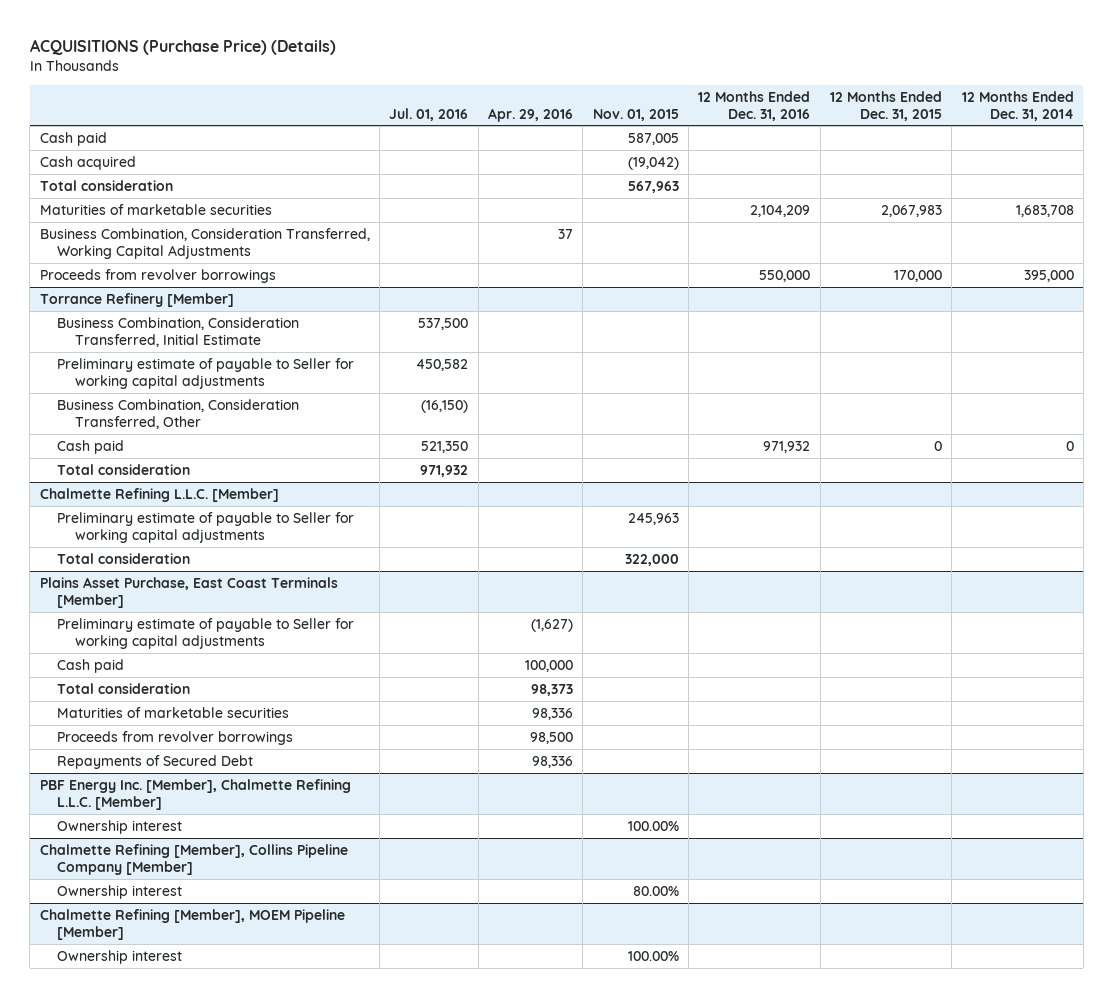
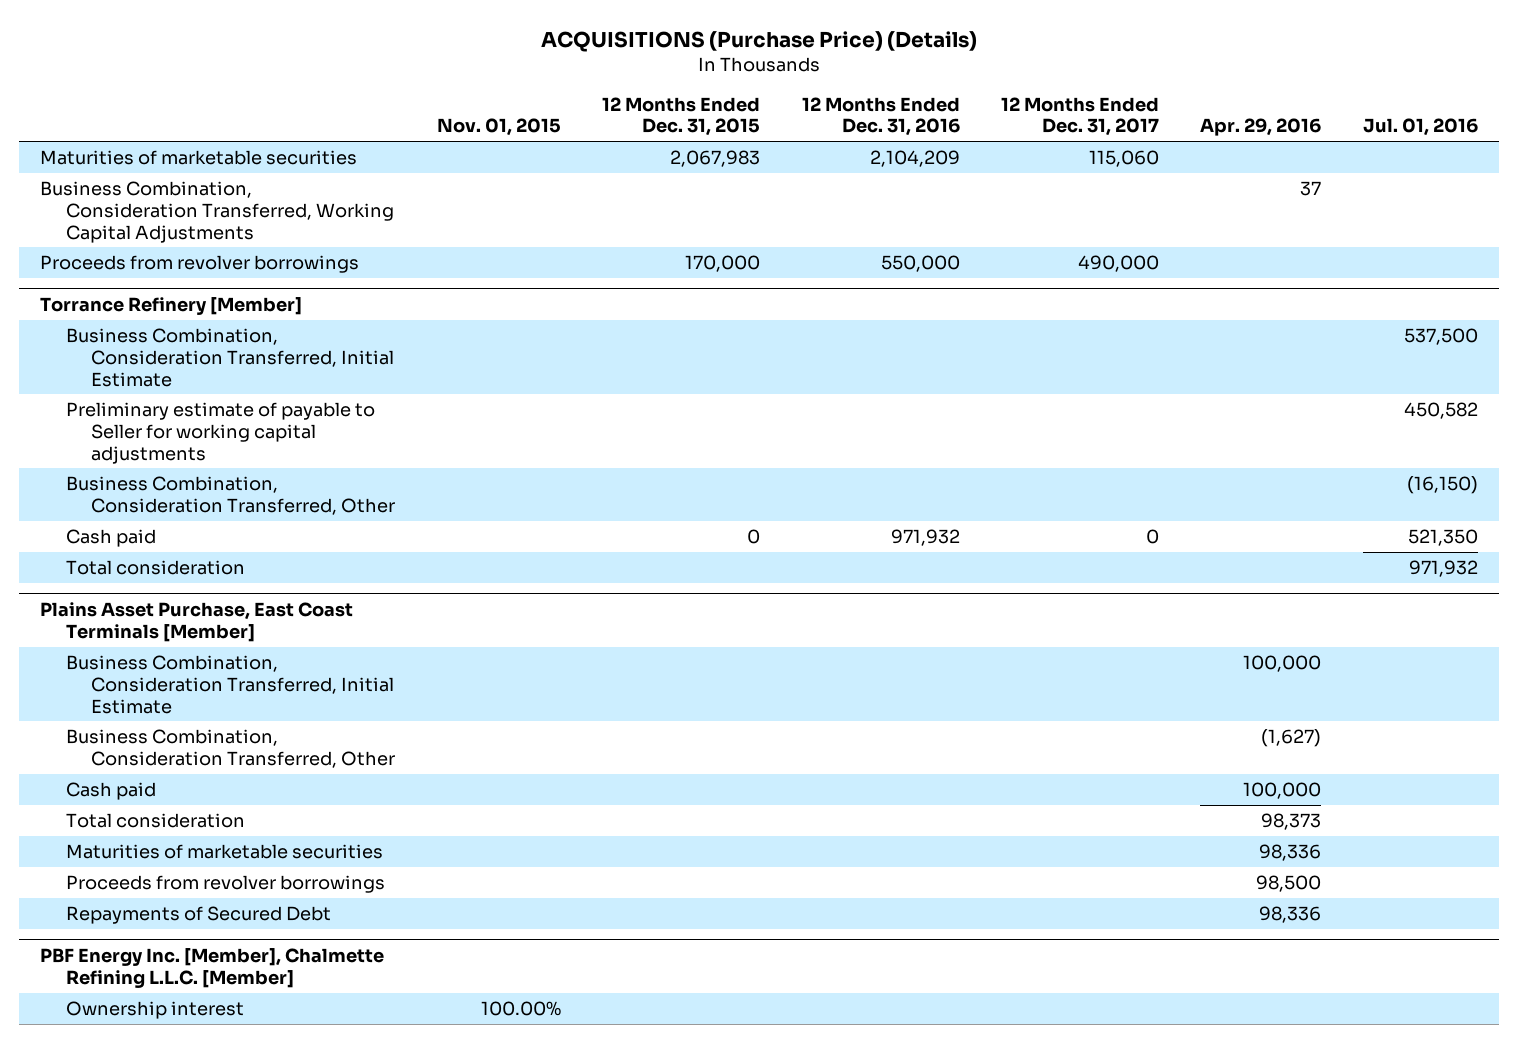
[961,90,1074,121] 12 Months Ended Dec. 31, 2014 -> none
none -> [1000,96,1159,137] 12 Months Ended Dec. 31, 2017
[39,131,107,146] Cash paid -> none
[39,155,136,170] Cash acquired -> none
[39,179,173,191] Total consideration -> none
[39,487,279,502] Chalmette Refining L.L.C. [Member] -> none
[57,511,355,543] Preliminary estimate of payable to Seller for working capital adjustments -> none
[57,552,191,564] Total consideration -> none
none -> [65,654,395,714] Business Combination, Consideration Transferred, Initial Estimate
[57,617,355,649] Preliminary estimate of payable to Seller for working capital adjustments -> [65,728,396,768] Business Combination, Consideration Transferred, Other
[39,843,348,875] Chalmette Refining [Member], Collins Pipeline Company [Member] -> none
[57,884,183,899] Ownership interest -> none
[39,908,345,940] Chalmette Refining [Member], MOEM Pipeline [Member] -> none
[57,949,183,964] Ownership interest -> none

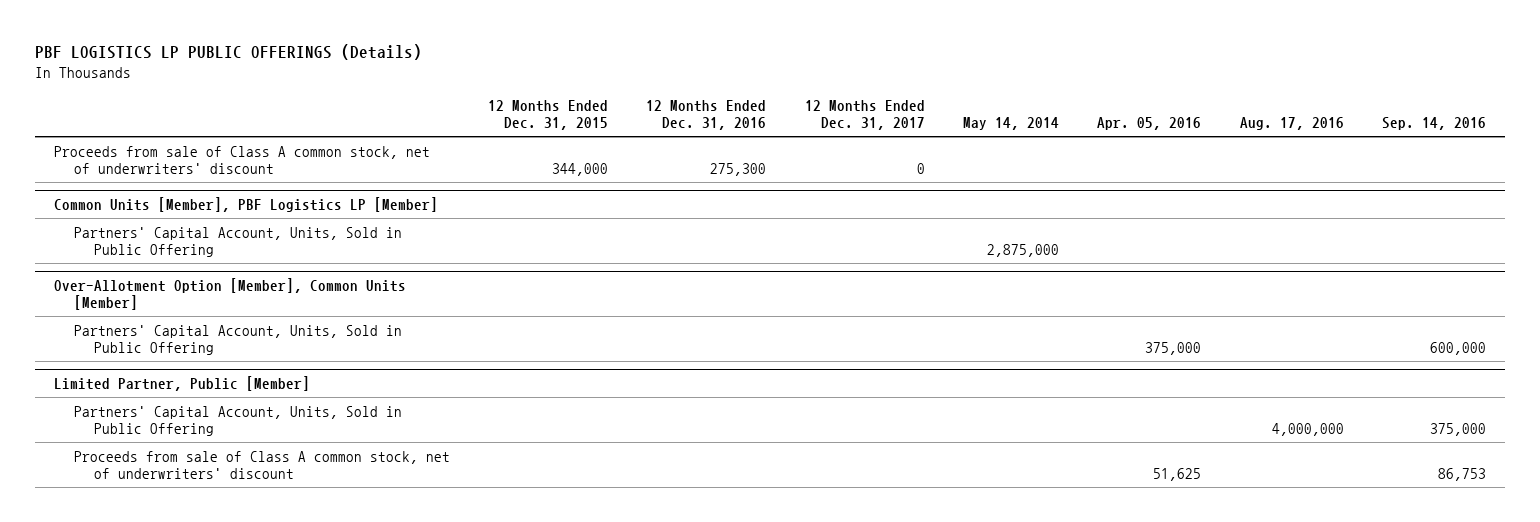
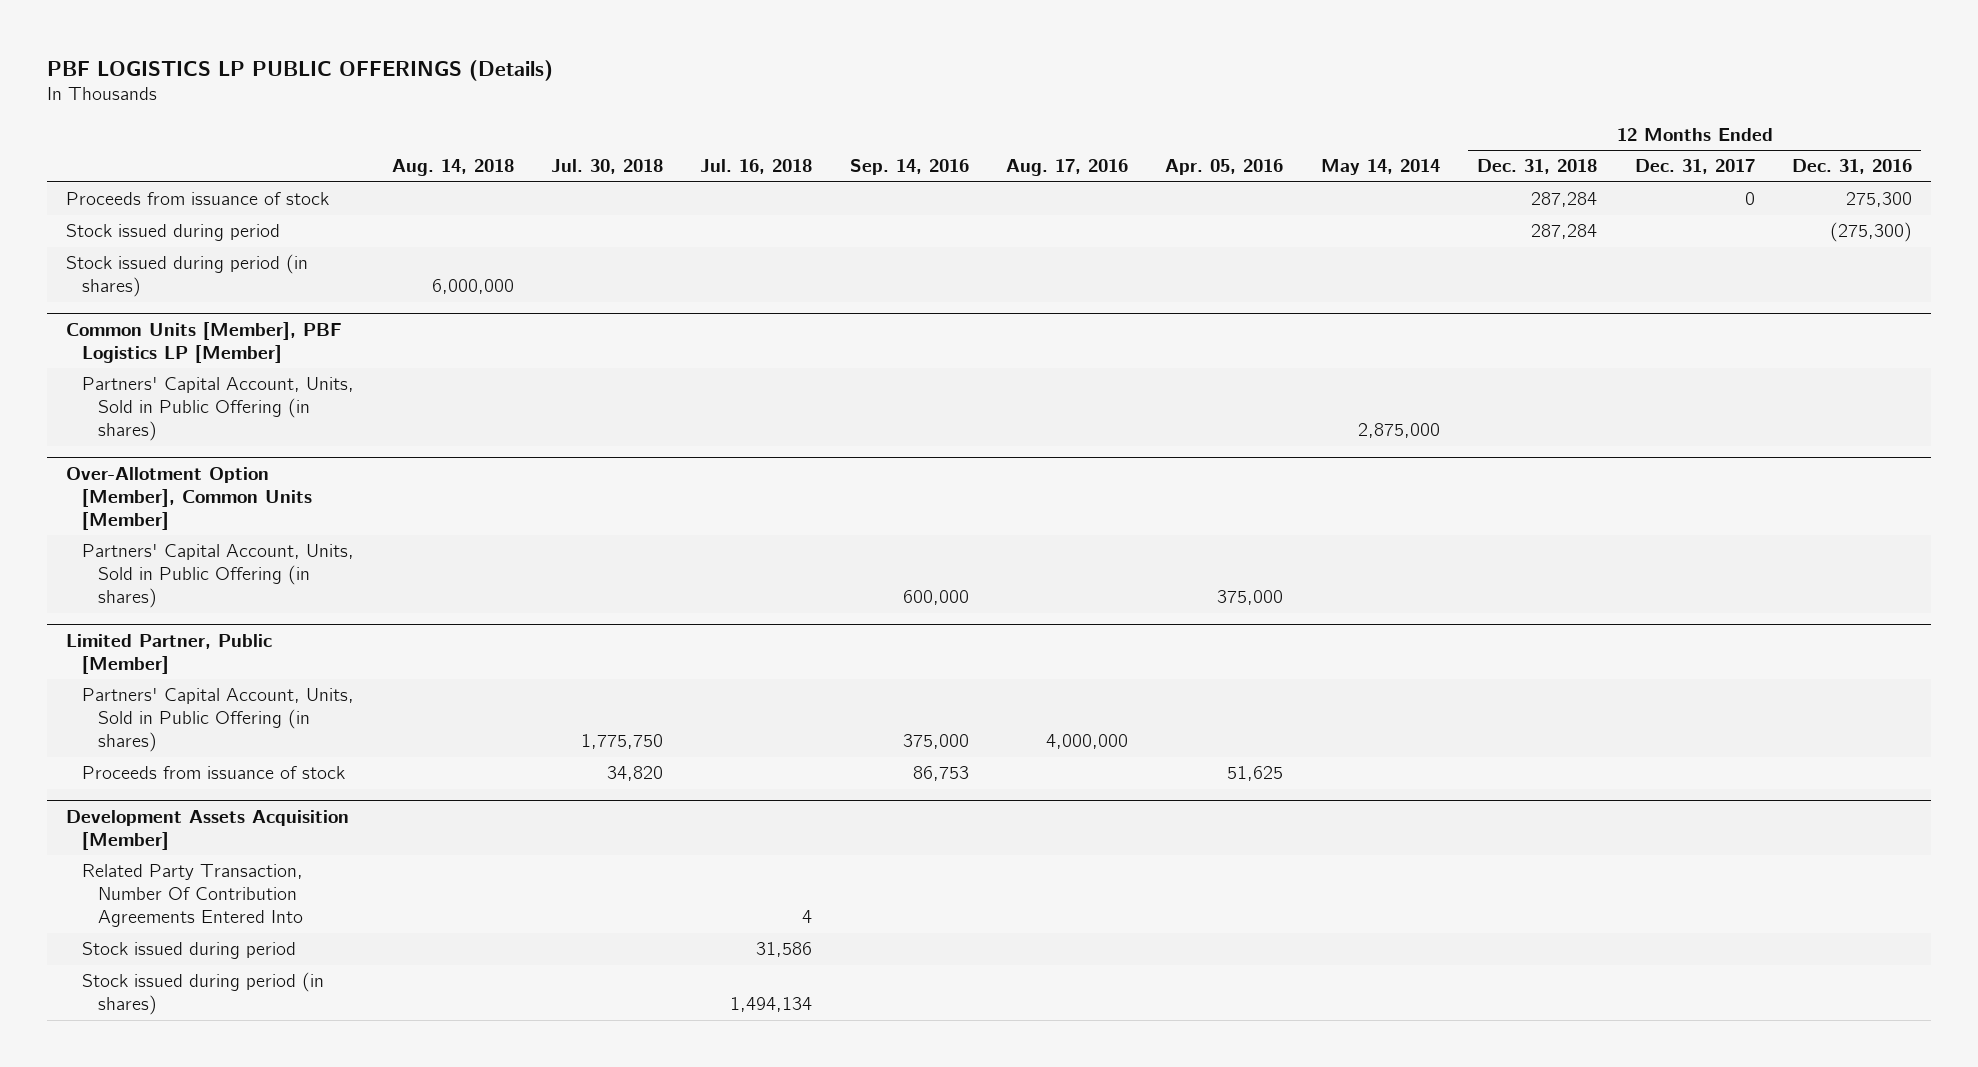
[488,100,609,131] 12 Months Ended Dec. 31, 2015 -> none
none -> [391,159,514,177] Aug. 14, 2018
none -> [550,159,663,175] Jul. 30, 2018
none -> [700,159,813,175] Jul. 16, 2018
none -> [1477,159,1598,175] Dec. 31, 2018
[53,145,430,174] Proceeds from sale of Class A common stock, net of underwriters' discount -> [65,192,329,206] Proceeds from issuance of stock
none -> [65,224,280,242] Stock issued during period
none -> [65,254,308,298] Stock issued during period (in shares)
[73,226,402,257] Partners' Capital Account, Units, Sold in Public Offering -> [82,377,355,442] Partners' Capital Account, Units, Sold in Public Offering (in shares)
[73,324,402,355] Partners' Capital Account, Units, Sold in Public Offering -> [82,544,355,609] Partners' Capital Account, Units, Sold in Public Offering (in shares)
[73,405,402,436] Partners' Capital Account, Units, Sold in Public Offering -> [82,688,355,753] Partners' Capital Account, Units, Sold in Public Offering (in shares)
[73,450,450,479] Proceeds from sale of Class A common stock, net of underwriters' discount -> [82,766,346,780] Proceeds from issuance of stock
none -> [65,809,349,850] Development Assets Acquisition [Member]
none -> [82,864,304,928] Related Party Transaction, Number Of Contribution Agreements Entered Into
none -> [82,942,297,960] Stock issued during period
none -> [82,972,325,1016] Stock issued during period (in shares)

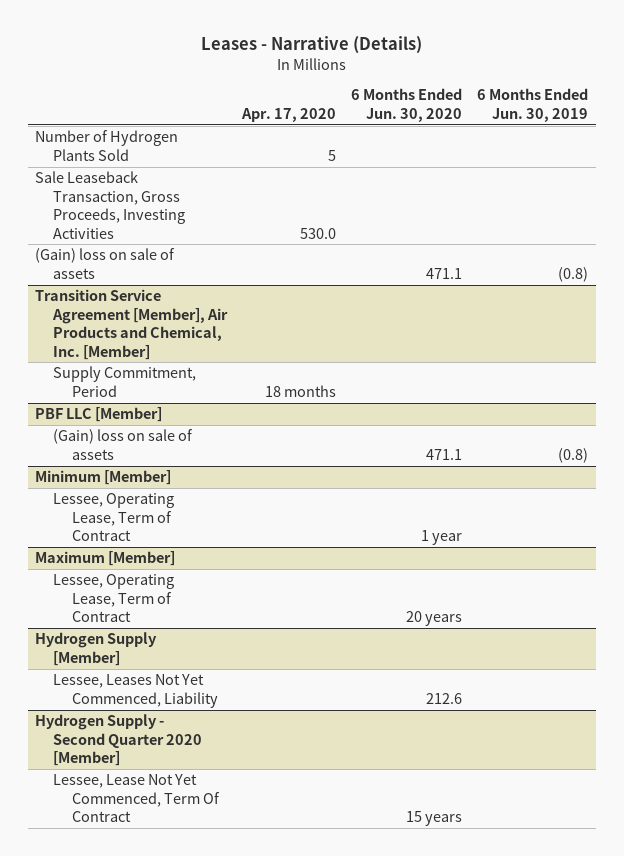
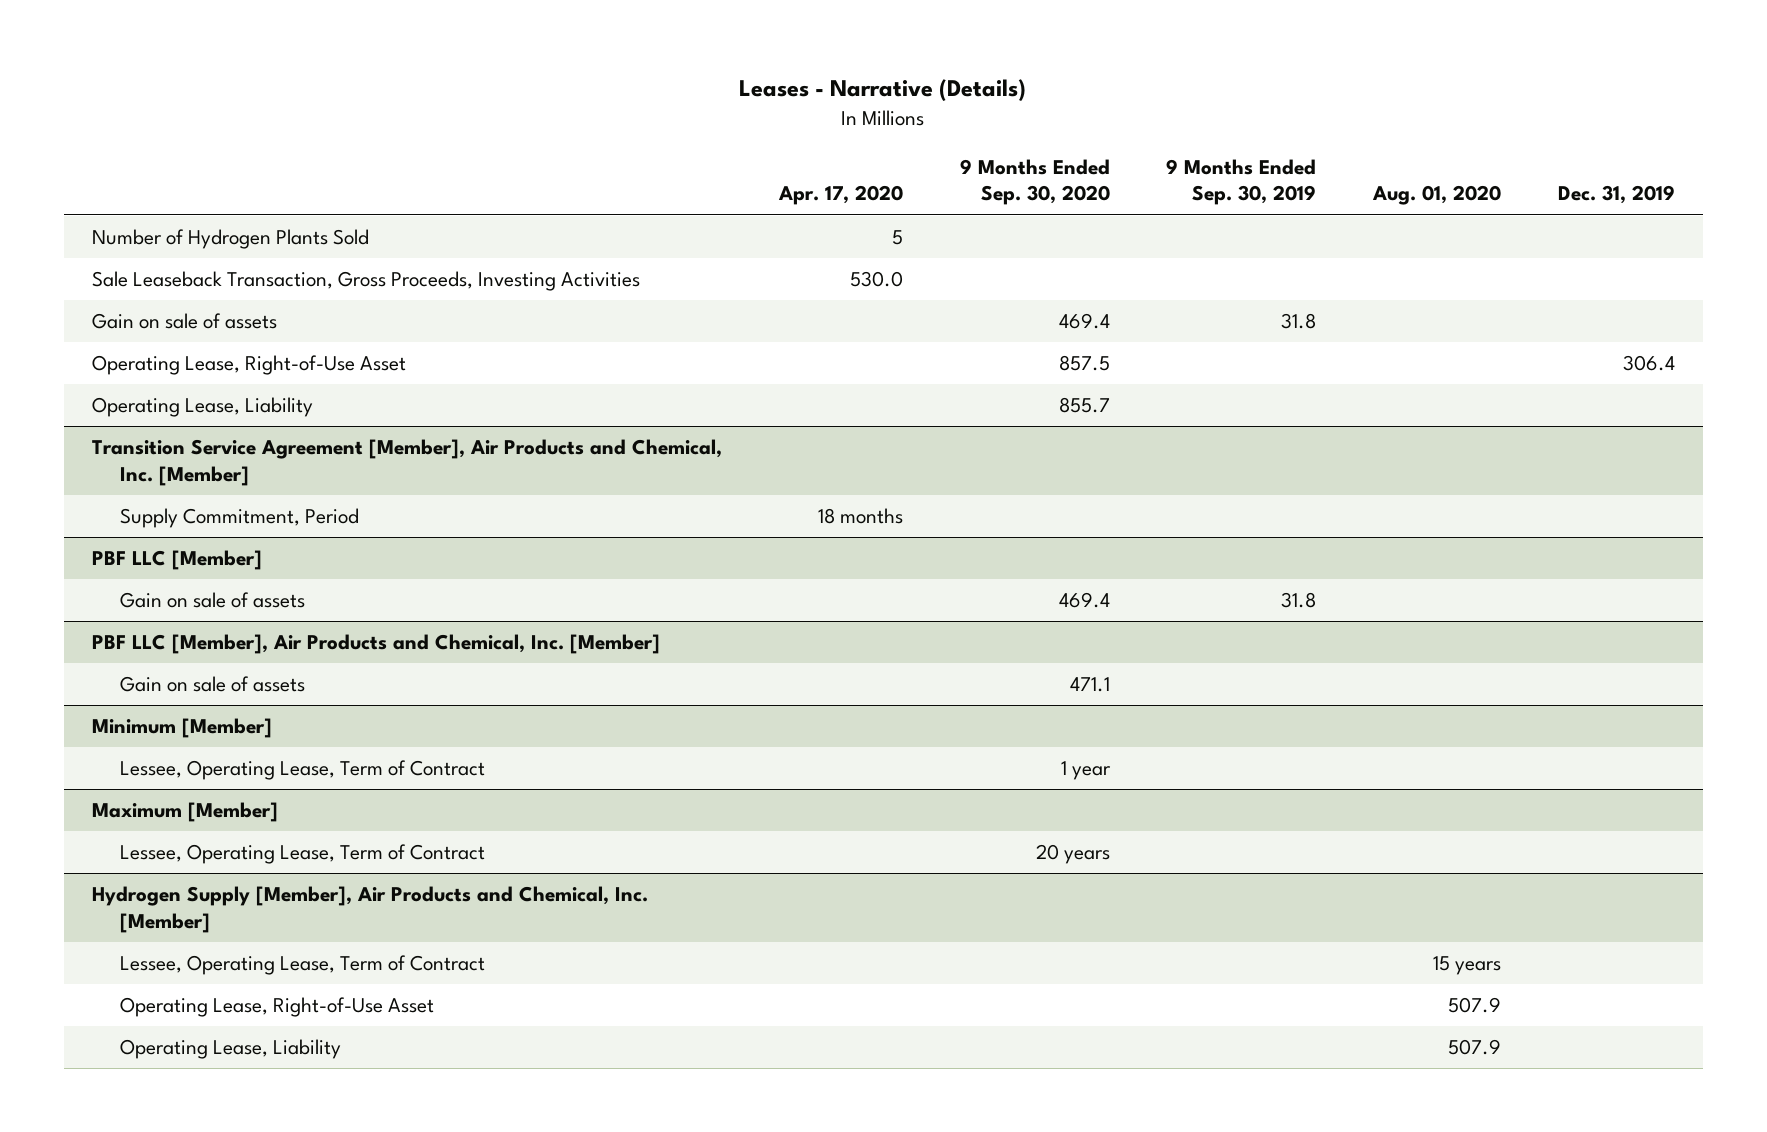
[351,88,463,122] 6 Months Ended Jun. 30, 2020 -> none
[477,88,589,122] 6 Months Ended Jun. 30, 2019 -> none
none -> [959,158,1110,206] 9 Months Ended Sep. 30, 2020
none -> [1166,158,1317,206] 9 Months Ended Sep. 30, 2019
none -> [1371,185,1501,206] Aug. 01, 2020
none -> [1557,185,1675,205] Dec. 31, 2019
[35,248,176,279] (Gain) loss on sale of assets -> [92,313,278,330] Gain on sale of assets
none -> [92,355,407,376] Operating Lease, Right-of-Use Asset
none -> [92,397,314,418] Operating Lease, Liability
[53,429,194,460] (Gain) loss on sale of assets -> [120,592,306,609] Gain on sale of assets
none -> [92,634,661,655] PBF LLC [Member], Air Products and Chemical, Inc. [Member]
none -> [120,676,306,693] Gain on sale of assets
[53,674,218,708] Lessee, Leases Not Yet Commenced, Liability -> none
[35,714,203,767] Hydrogen Supply - Second Quarter 2020 [Member] -> none
[53,774,220,823] Lessee, Lease Not Yet Commenced, Term Of Contract -> none
[35,632,158,666] Hydrogen Supply [Member] -> [92,886,649,933] Hydrogen Supply [Member], Air Products and Chemical, Inc. [Member]
none -> [120,955,486,976] Lessee, Operating Lease, Term of Contract
none -> [120,997,435,1018] Operating Lease, Right-of-Use Asset
none -> [120,1039,342,1060] Operating Lease, Liability

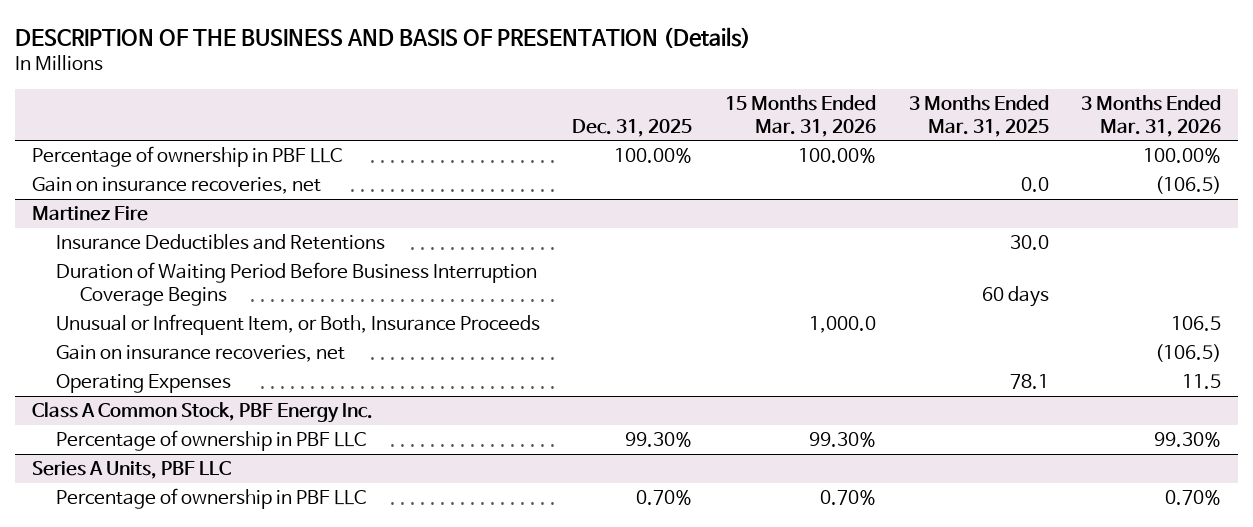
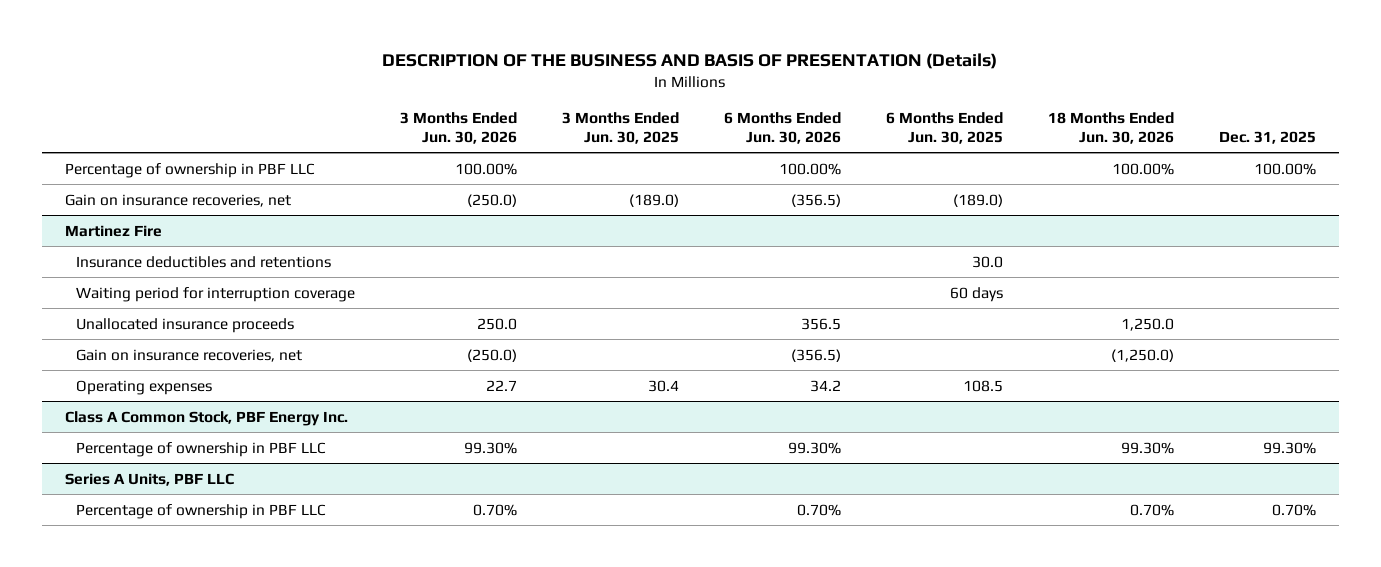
[725,94,877,137] 15 Months Ended Mar. 31, 2026 -> none
[908,94,1049,137] 3 Months Ended Mar. 31, 2025 -> none
[1081,94,1222,137] 3 Months Ended Mar. 31, 2026 -> none
none -> [399,111,517,144] 3 Months Ended Jun. 30, 2026
none -> [561,111,679,144] 3 Months Ended Jun. 30, 2025
none -> [724,111,842,144] 6 Months Ended Jun. 30, 2026
none -> [886,111,1004,144] 6 Months Ended Jun. 30, 2025
none -> [1048,111,1175,144] 18 Months Ended Jun. 30, 2026
[55,234,385,251] Insurance Deductibles and Retentions -> [75,255,331,268] Insurance deductibles and retentions
[55,262,537,307] Duration of Waiting Period Before Business Interruption Coverage Begins -> [75,286,355,302] Waiting period for interruption coverage
[55,314,540,336] Unusual or Infrequent Item, or Both, Insurance Proceeds -> [75,317,294,333] Unallocated insurance proceeds
[55,374,231,394] Operating Expenses -> [75,379,212,395] Operating expenses

